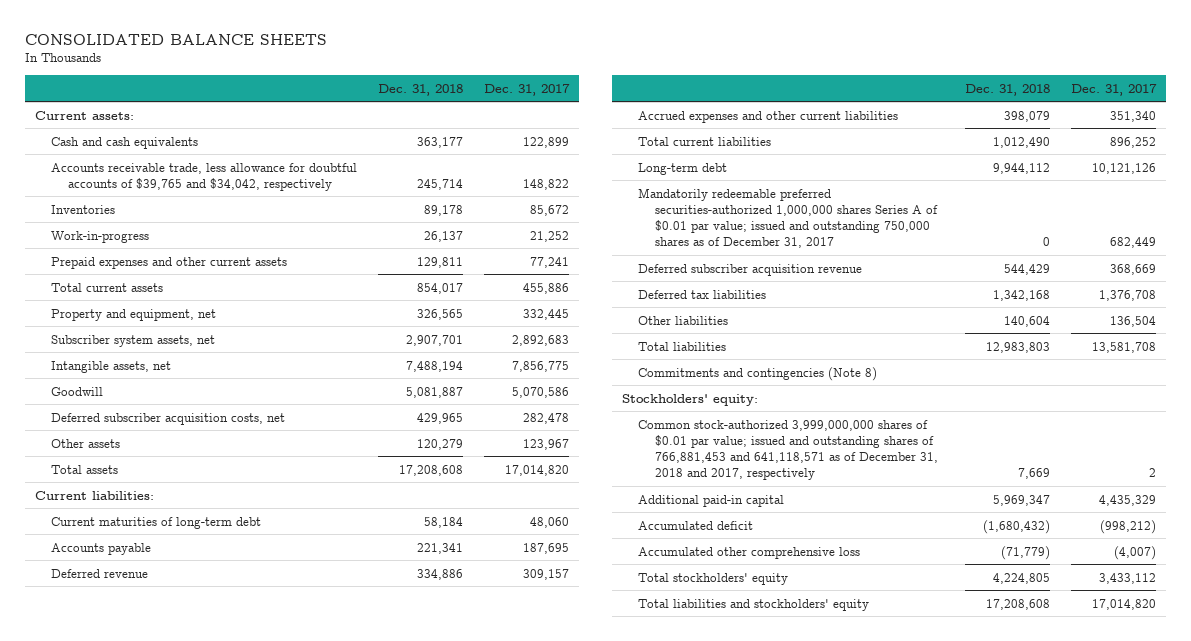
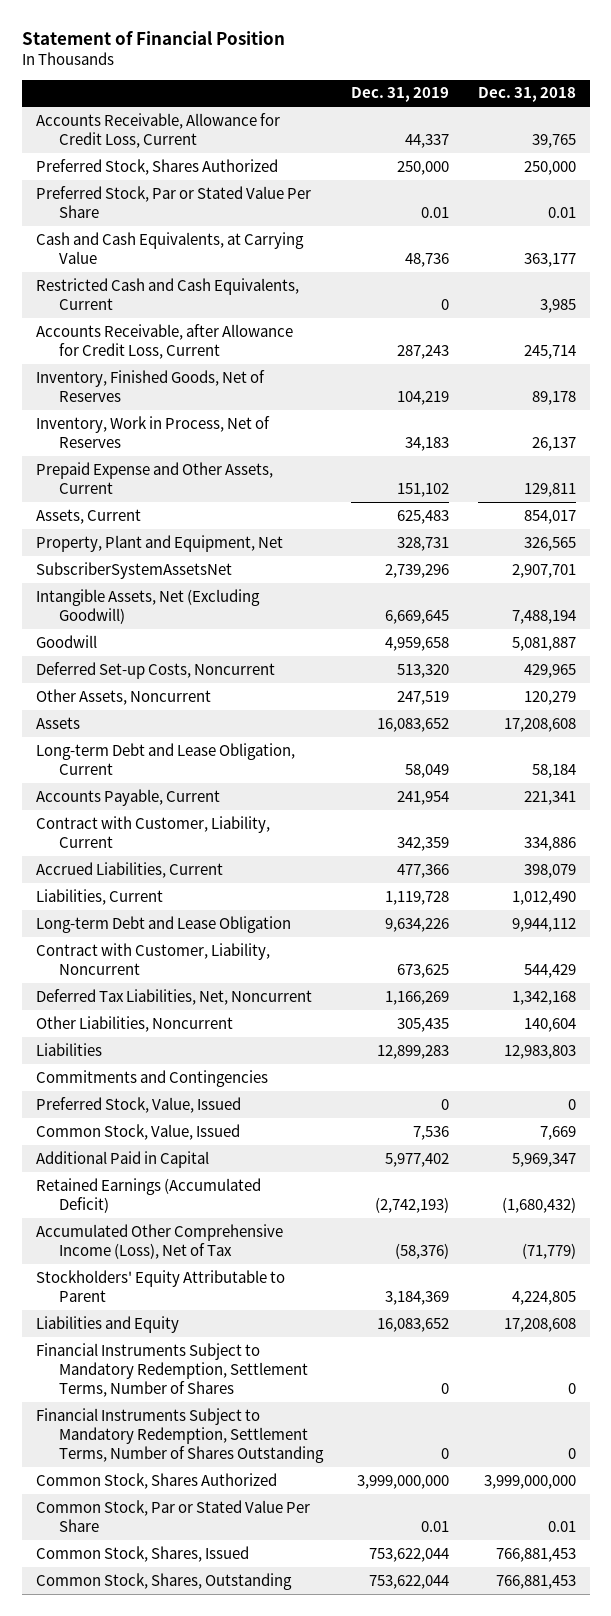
[24,33,327,45] CONSOLIDATED BALANCE SHEETS -> [21,30,285,45] Statement of Financial Position
[483,83,570,96] Dec. 31, 2017 -> none
none -> [351,87,450,103] Dec. 31, 2019
[35,110,135,120] Current assets: -> none
none -> [35,112,280,148] Accounts Receivable, Allowance for Credit Loss, Current
none -> [35,158,278,175] Preferred Stock, Shares Authorized
none -> [35,185,311,218] Preferred Stock, Par or Stated Value Per Share
[51,136,199,149] Cash and cash equivalents -> [35,231,304,264] Cash and Cash Equivalents, at Carrying Value
none -> [35,277,299,310] Restricted Cash and Cash Equivalents, Current
[51,162,358,191] Accounts receivable trade, less allowance for doubtful accounts of $39,765 and $34,042, respectively -> [35,323,293,359] Accounts Receivable, after Allowance for Credit Loss, Current
[51,204,116,214] Inventories -> [35,369,265,402] Inventory, Finished Goods, Net of Reserves
[51,230,150,243] Work-in-progress -> [35,415,270,448] Inventory, Work in Process, Net of Reserves
[51,256,288,269] Prepaid expenses and other current assets -> [35,461,273,494] Prepaid Expense and Other Assets, Current
[51,282,164,292] Total current assets -> [35,508,141,524] Assets, Current
[51,308,217,321] Property and equipment, net -> [35,534,283,552] Property, Plant and Equipment, Net
[51,334,216,347] Subscriber system assets, net -> [35,561,232,579] SubscriberSystemAssetsNet
[51,360,172,373] Intangible assets, net -> [35,588,260,624] Intangible Assets, Net (Excluding Goodwill)
[35,490,155,500] Current liabilities: -> none
[638,187,938,249] Mandatorily redeemable preferred securities-authorized 1,000,000 shares Series A of $0.01 par value; issued and outstanding 750,000 shares as of December 31, 2017 -> none
[622,393,759,406] Stockholders' equity: -> none
[51,412,286,425] Deferred subscriber acquisition costs, net -> [35,661,275,679] Deferred Set-up Costs, Noncurrent
[51,438,121,448] Other assets -> [35,688,211,705] Other Assets, Noncurrent
[51,464,119,474] Total assets -> [35,716,80,729] Assets
[51,516,262,529] Current maturities of long-term debt -> [35,742,295,775] Long-term Debt and Lease Obligation, Current
[51,542,152,555] Accounts payable -> [35,788,220,806] Accounts Payable, Current
[51,568,149,578] Deferred revenue -> [35,815,270,848] Contract with Customer, Liability, Current
[638,110,899,123] Accrued expenses and other current liabilities -> [35,861,223,878] Accrued Liabilities, Current
[638,136,772,146] Total current liabilities -> [35,888,163,905] Liabilities, Current
[638,162,728,175] Long-term debt -> [35,915,291,933] Long-term Debt and Lease Obligation
[638,263,863,276] Deferred subscriber acquisition revenue -> [35,942,270,975] Contract with Customer, Liability, Noncurrent
[638,289,767,299] Deferred tax liabilities -> [35,988,312,1005] Deferred Tax Liabilities, Net, Noncurrent
[638,315,729,325] Other liabilities -> [35,1015,233,1032] Other Liabilities, Noncurrent
[638,341,727,351] Total liabilities -> [35,1042,102,1056] Liabilities
[638,366,878,381] Commitments and contingencies (Note 8) -> [35,1069,268,1087] Commitments and Contingencies
none -> [35,1096,241,1113] Preferred Stock, Value, Issued
[638,419,938,481] Common stock-authorized 3,999,000,000 shares of $0.01 par value; issued and outstanding shares of 766,881,453 and 641,118,571 as of December 31, 2018 and 2017, respectively -> [35,1123,240,1140] Common Stock, Value, Issued
[638,494,785,507] Additional paid-in capital -> [35,1150,209,1168] Additional Paid in Capital
[638,520,754,530] Accumulated deficit -> [35,1177,261,1213] Retained Earnings (Accumulated Deficit)
[638,546,861,559] Accumulated other comprehensive loss -> [35,1223,283,1259] Accumulated Other Comprehensive Income (Loss), Net of Tax
[638,572,789,585] Total stockholders' equity -> [35,1269,285,1302] Stockholders' Equity Attributable to Parent
[638,598,870,611] Total liabilities and stockholders' equity -> [35,1315,179,1333] Liabilities and Equity
none -> [35,1342,308,1398] Financial Instruments Subject to Mandatory Redemption, Settlement Terms, Number of Shares
none -> [35,1407,324,1464] Financial Instruments Subject to Mandatory Redemption, Settlement Terms, Number of Shares Outstanding
none -> [35,1472,277,1489] Common Stock, Shares Authorized
none -> [35,1499,310,1532] Common Stock, Par or Stated Value Per Share
none -> [35,1545,249,1562] Common Stock, Shares, Issued
none -> [35,1572,292,1590] Common Stock, Shares, Outstanding

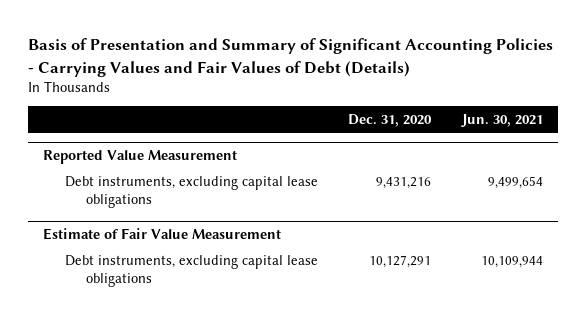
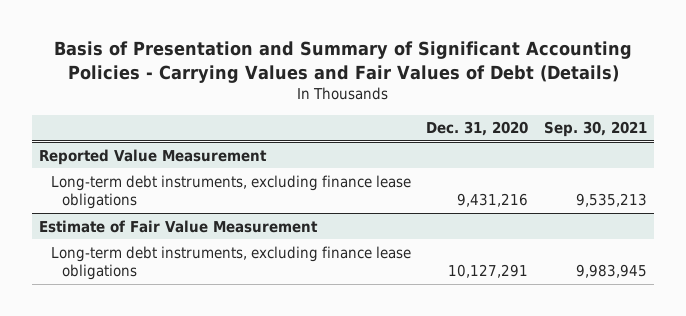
[460,114,543,128] Jun. 30, 2021 -> none
none -> [543,121,647,138] Sep. 30, 2021
[64,175,318,208] Debt instruments, excluding capital lease obligations -> [50,174,411,210] Long-term debt instruments, excluding finance lease obligations
[64,254,318,287] Debt instruments, excluding capital lease obligations -> [50,245,411,281] Long-term debt instruments, excluding finance lease obligations

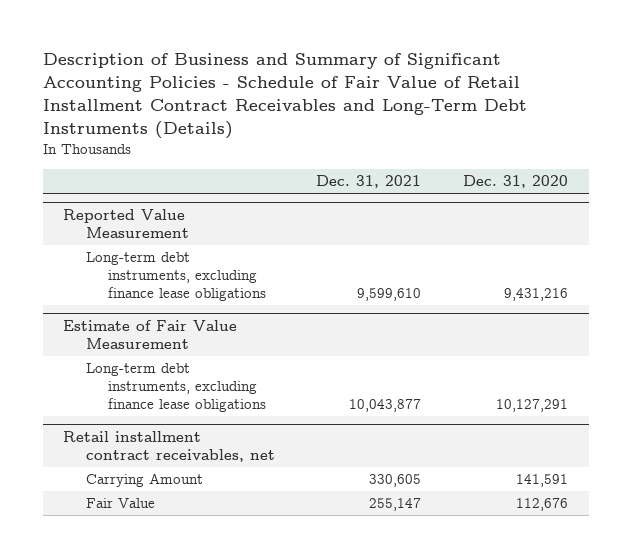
[53,41,632,83] Basis of Presentation and Summary of Significant Accounting Policies - Carrying Values and Fair Values of Debt (Details) -> [42,53,527,140] Description of Business and Summary of Significant Accounting Policies - Schedule of Fair Value of Retail Installment Contract Receivables and Long-Term Debt Instruments (Details)
[543,121,647,138] Sep. 30, 2021 -> none
none -> [316,175,422,189] Dec. 31, 2021
none -> [63,431,275,463] Retail installment contract receivables, net
none -> [85,473,203,488] Carrying Amount
none -> [85,498,155,509] Fair Value

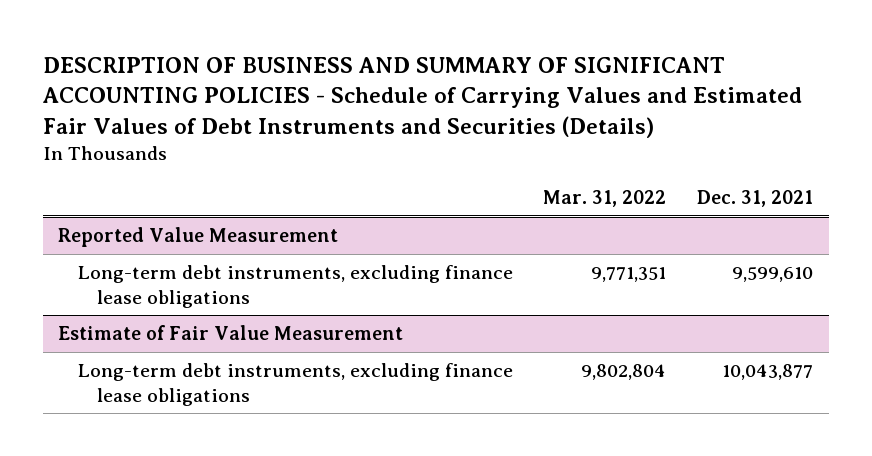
[42,53,527,140] Description of Business and Summary of Significant Accounting Policies - Schedule of Fair Value of Retail Installment Contract Receivables and Long-Term Debt Instruments (Details) -> [42,57,803,138] DESCRIPTION OF BUSINESS AND SUMMARY OF SIGNIFICANT ACCOUNTING POLICIES - Schedule of Carrying Values and Estimated Fair Values of Debt Instruments and Securities (Details)
[463,175,569,189] Dec. 31, 2020 -> none
none -> [543,190,667,208] Mar. 31, 2022
[63,431,275,463] Retail installment contract receivables, net -> none
[85,473,203,488] Carrying Amount -> none
[85,498,155,509] Fair Value -> none

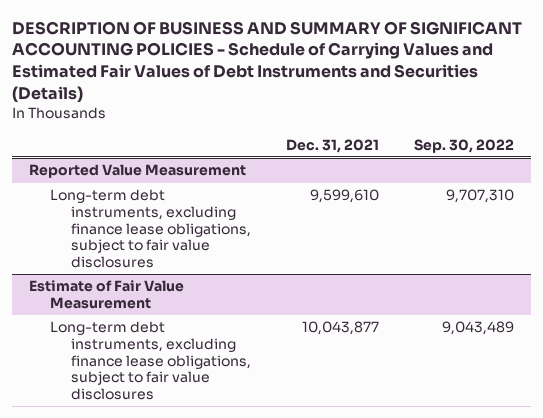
[543,190,667,208] Mar. 31, 2022 -> none
none -> [413,138,514,153] Sep. 30, 2022
[77,264,513,308] Long-term debt instruments, excluding finance lease obligations -> [50,189,252,268] Long-term debt instruments, excluding finance lease obligations, subject to fair value disclosures
[77,362,513,406] Long-term debt instruments, excluding finance lease obligations -> [50,321,252,400] Long-term debt instruments, excluding finance lease obligations, subject to fair value disclosures

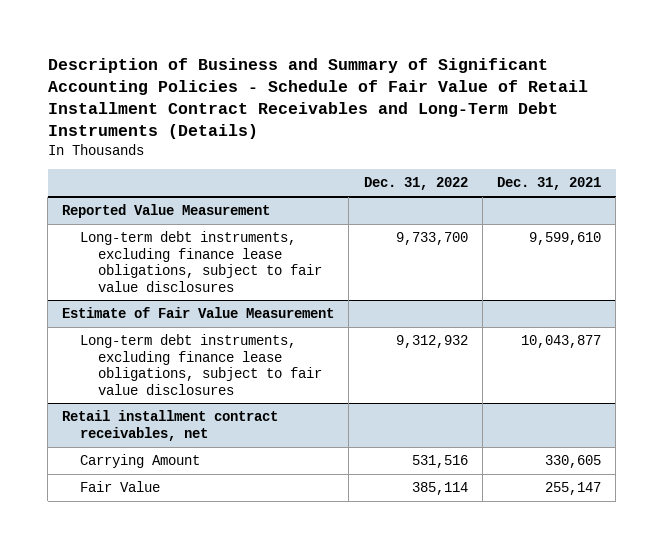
[11,20,522,103] DESCRIPTION OF BUSINESS AND SUMMARY OF SIGNIFICANT ACCOUNTING POLICIES - Schedule of Carrying Values and Estimated Fair Values of Debt Instruments and Securities (Details) -> [47,57,588,139] Description of Business and Summary of Significant Accounting Policies - Schedule of Fair Value of Retail Installment Contract Receivables and Long-Term Debt Instruments (Details)
[413,138,514,153] Sep. 30, 2022 -> none
none -> [363,177,468,191] Dec. 31, 2022
none -> [62,410,279,441] Retail installment contract receivables, net
none -> [80,454,201,469] Carrying Amount
none -> [80,481,161,493] Fair Value

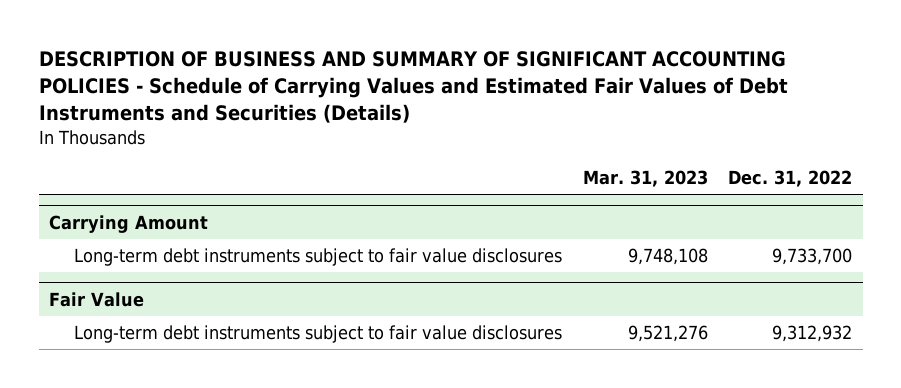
[47,57,588,139] Description of Business and Summary of Significant Accounting Policies - Schedule of Fair Value of Retail Installment Contract Receivables and Long-Term Debt Instruments (Details) -> [38,50,788,123] DESCRIPTION OF BUSINESS AND SUMMARY OF SIGNIFICANT ACCOUNTING POLICIES - Schedule of Carrying Values and Estimated Fair Values of Debt Instruments and Securities (Details)
[496,177,601,191] Dec. 31, 2021 -> none
none -> [582,170,708,188] Mar. 31, 2023
[62,410,279,441] Retail installment contract receivables, net -> none
[80,454,201,469] Carrying Amount -> none
[80,481,161,493] Fair Value -> none
[62,204,271,219] Reported Value Measurement -> [48,214,208,233] Carrying Amount
[80,231,323,292] Long-term debt instruments, excluding finance lease obligations, subject to fair value disclosures -> [74,248,563,267] Long-term debt instruments subject to fair value disclosures
[62,307,335,319] Estimate of Fair Value Measurement -> [48,291,144,307] Fair Value
[80,334,323,395] Long-term debt instruments, excluding finance lease obligations, subject to fair value disclosures -> [74,325,563,344] Long-term debt instruments subject to fair value disclosures

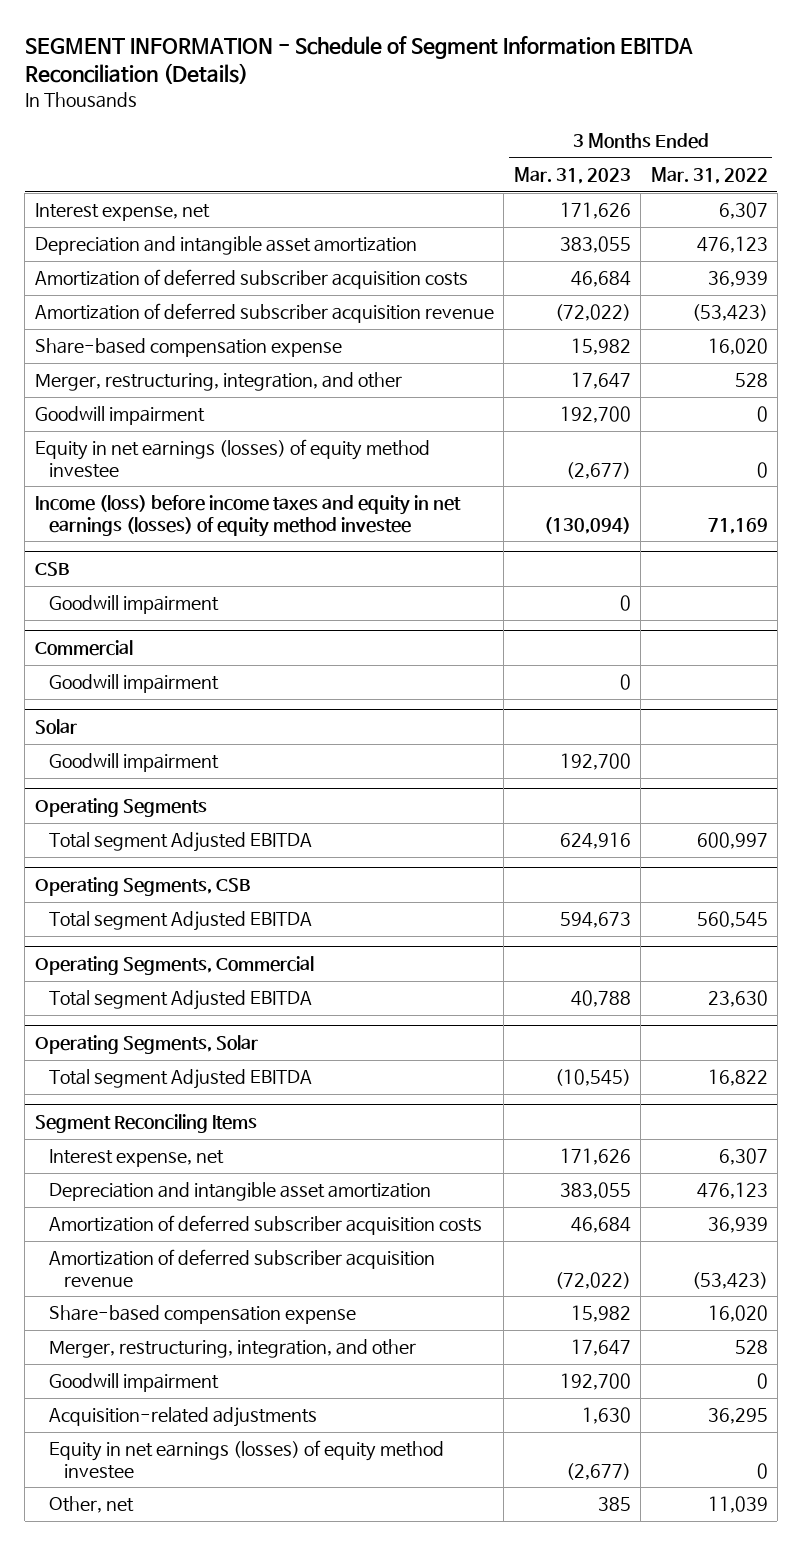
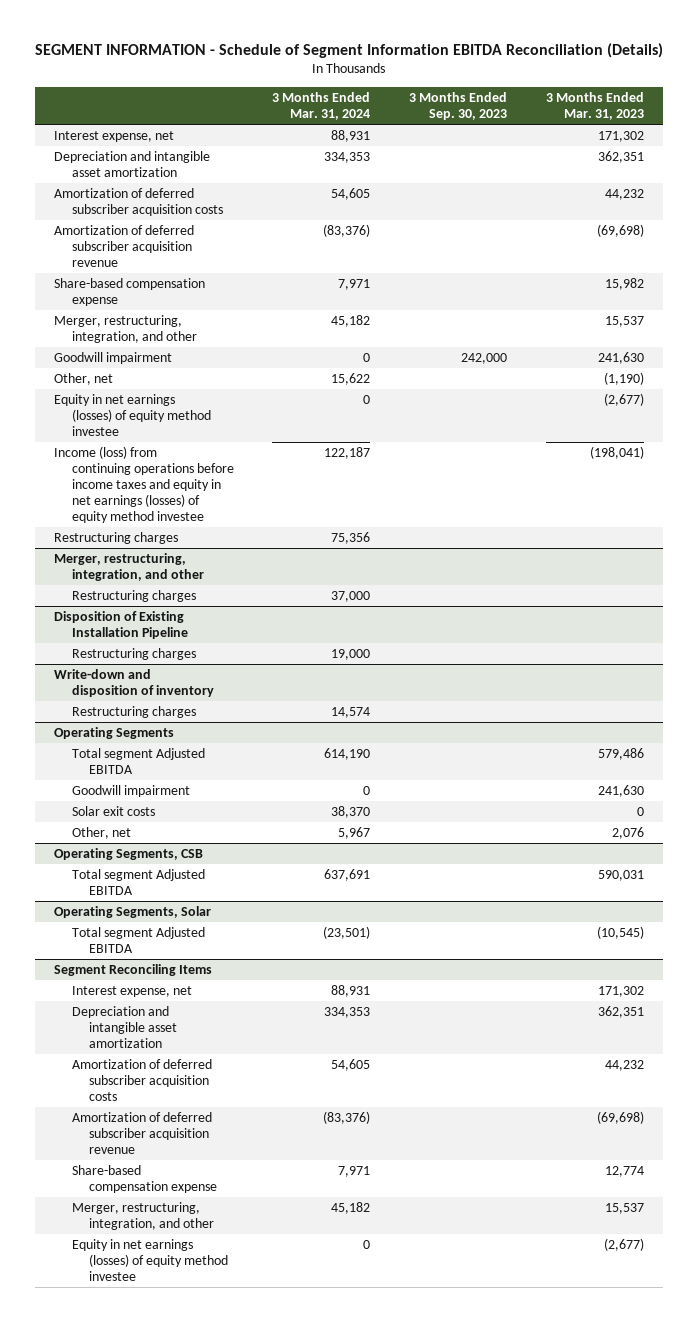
[650,167,768,185] Mar. 31, 2022 -> none
none -> [272,91,371,120] 3 Months Ended Mar. 31, 2024
none -> [409,91,508,120] 3 Months Ended Sep. 30, 2023
[559,202,631,220] 171,626 -> [598,131,645,143] 171,302
[559,236,631,254] 383,055 -> [598,151,645,164] 362,351
[570,271,631,288] 46,684 -> [605,189,645,201] 44,232
[554,304,631,322] (72,022) -> [597,224,645,238] (69,698)
[570,372,631,390] 17,647 -> [605,316,645,328] 15,537
[559,406,631,424] 192,700 -> [598,352,645,365] 241,630
none -> [53,373,113,386] Other, net
[34,562,69,577] CSB -> none
[49,595,220,615] Goodwill impairment -> none
[34,640,133,657] Commercial -> none
[49,674,220,694] Goodwill impairment -> none
[34,719,77,735] Solar -> none
[49,753,220,773] Goodwill impairment -> none
[34,495,461,537] Income (loss) before income taxes and equity in net earnings (losses) of equity method investee -> [53,446,234,523] Income (loss) from continuing operations before income taxes and equity in net earnings (losses) of equity method investee
[543,516,631,534] (130,094) -> [590,446,645,460] (198,041)
none -> [53,532,178,545] Restructuring charges
none -> [53,553,204,581] Merger, restructuring, integration, and other
none -> [71,590,196,603] Restructuring charges
none -> [53,611,188,639] Disposition of Existing Installation Pipeline
none -> [71,648,196,661] Restructuring charges
none -> [53,669,214,697] Write-down and disposition of inventory
none -> [71,706,196,719] Restructuring charges
[559,832,631,850] 624,916 -> [598,748,645,761] 579,486
none -> [71,785,190,798] Goodwill impairment
none -> [71,806,155,817] Solar exit costs
none -> [71,827,131,840] Other, net
[34,956,314,976] Operating Segments, Commercial -> none
[49,990,313,1011] Total segment Adjusted EBITDA -> none
[559,912,631,929] 594,673 -> [598,870,645,882] 590,031
[49,1373,220,1393] Goodwill impairment -> none
[49,1407,318,1428] Acquisition-related adjustments -> none
[559,1148,631,1166] 171,626 -> [598,986,645,998] 171,302
[559,1182,631,1200] 383,055 -> [598,1006,645,1019] 362,351
[570,1217,631,1234] 46,684 -> [605,1060,645,1072] 44,232
[554,1271,631,1289] (72,022) -> [597,1111,645,1125] (69,698)
[570,1305,631,1323] 15,982 -> [605,1166,645,1178] 12,774
[570,1339,631,1357] 17,647 -> [605,1203,645,1215] 15,537
[49,1496,135,1514] Other, net -> none

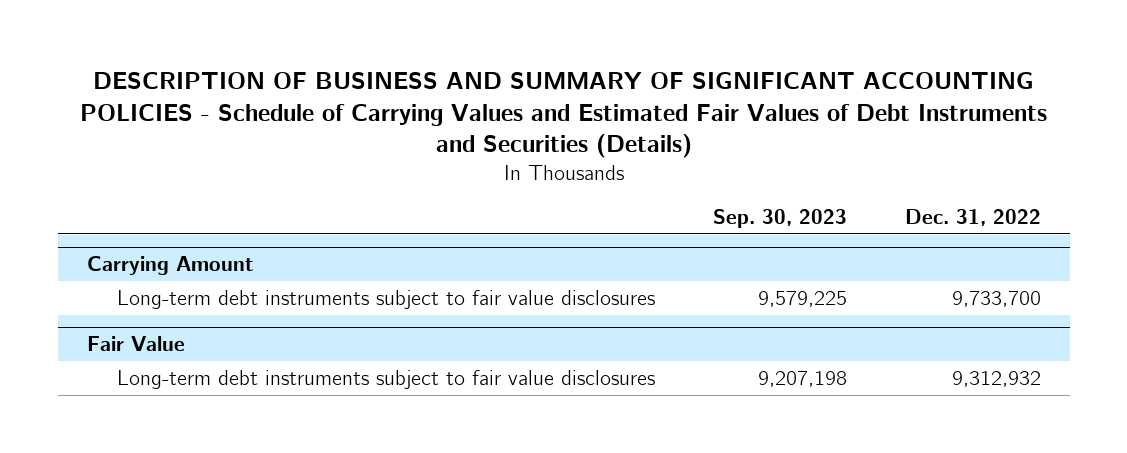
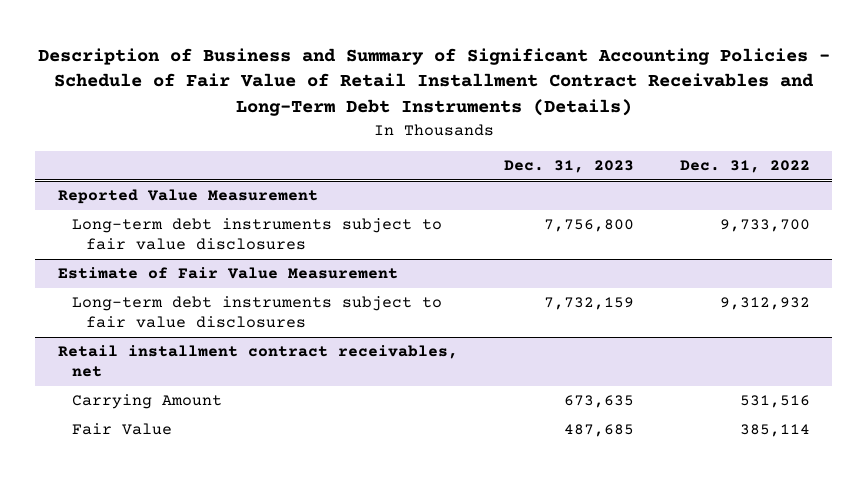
[79,72,1047,159] DESCRIPTION OF BUSINESS AND SUMMARY OF SIGNIFICANT ACCOUNTING POLICIES - Schedule of Carrying Values and Estimated Fair Values of Debt Instruments and Securities (Details) -> [37,47,830,117] Description of Business and Summary of Significant Accounting Policies - Schedule of Fair Value of Retail Installment Contract Receivables and Long-Term Debt Instruments (Details)
[712,208,847,228] Sep. 30, 2023 -> none
none -> [503,160,634,174] Dec. 31, 2023
[86,256,253,276] Carrying Amount -> [57,189,318,205] Reported Value Measurement
[86,336,185,352] Fair Value -> [57,267,398,280] Estimate of Fair Value Measurement
none -> [57,345,458,378] Retail installment contract receivables, net
none -> [71,394,222,410] Carrying Amount
none -> [71,423,172,436] Fair Value

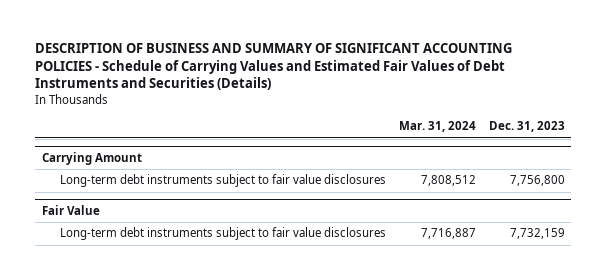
[37,47,830,117] Description of Business and Summary of Significant Accounting Policies - Schedule of Fair Value of Retail Installment Contract Receivables and Long-Term Debt Instruments (Details) -> [35,42,513,91] DESCRIPTION OF BUSINESS AND SUMMARY OF SIGNIFICANT ACCOUNTING POLICIES - Schedule of Carrying Values and Estimated Fair Values of Debt Instruments and Securities (Details)
[679,160,810,174] Dec. 31, 2022 -> none
none -> [398,121,476,133] Mar. 31, 2024
[57,189,318,205] Reported Value Measurement -> [41,151,142,165] Carrying Amount
[57,267,398,280] Estimate of Fair Value Measurement -> [41,204,100,215] Fair Value
[57,345,458,378] Retail installment contract receivables, net -> none
[71,394,222,410] Carrying Amount -> none
[71,423,172,436] Fair Value -> none

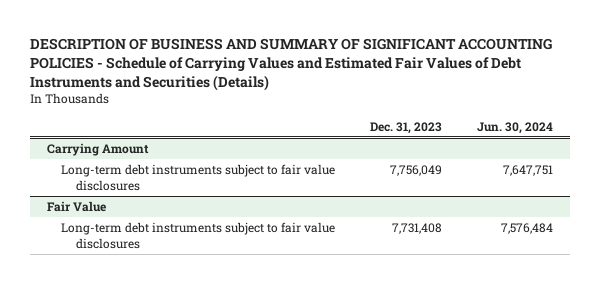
[398,121,476,133] Mar. 31, 2024 -> none
none -> [476,121,553,134] Jun. 30, 2024
[509,175,565,187] 7,756,800 -> [390,165,443,177] 7,756,049
[509,228,565,240] 7,732,159 -> [392,223,443,235] 7,731,408

